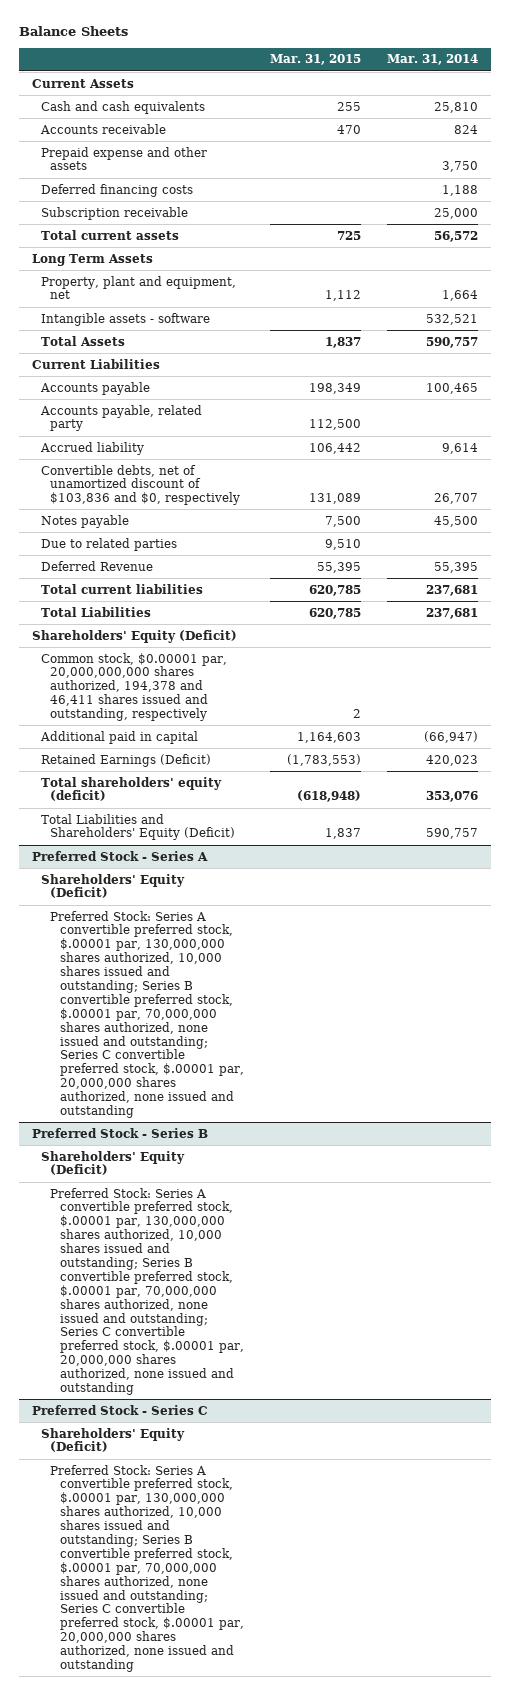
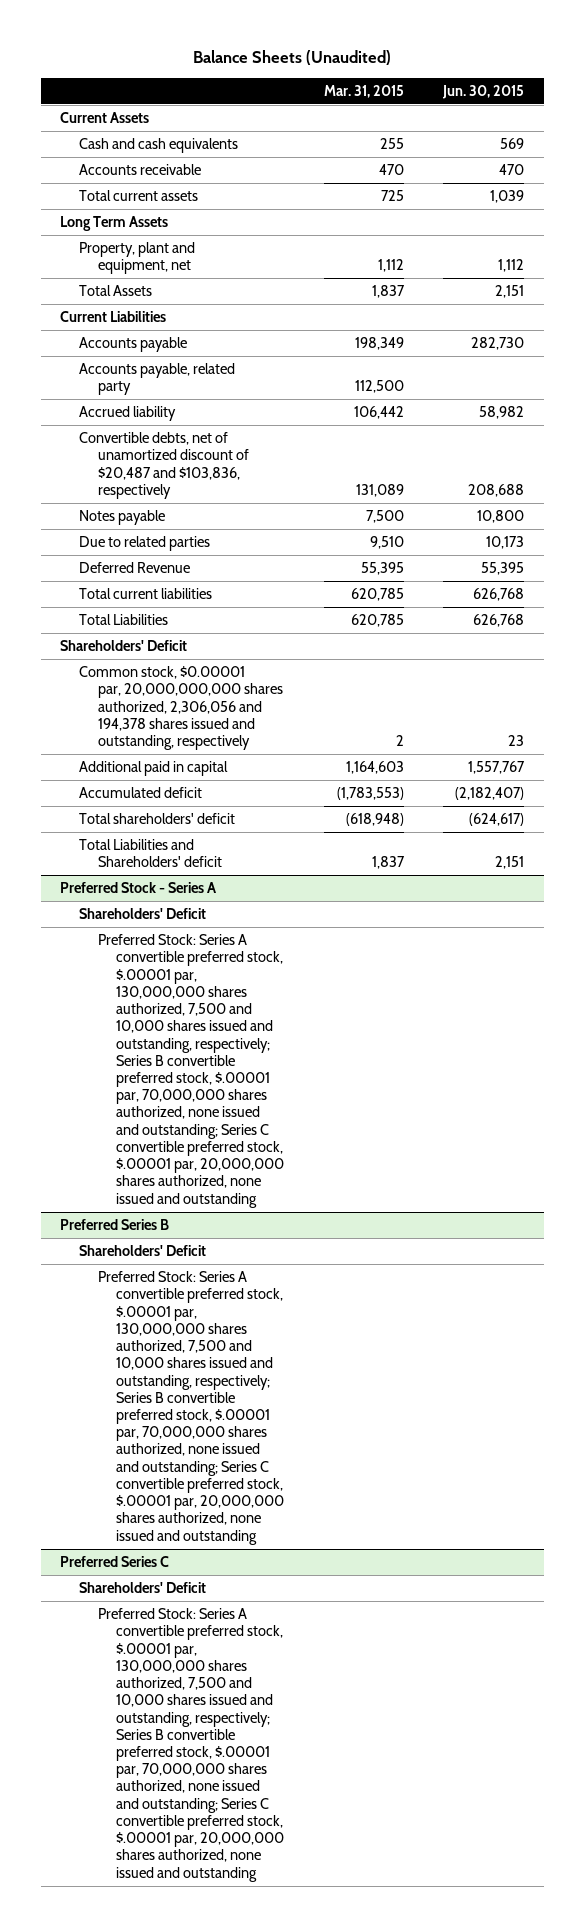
[18,26,128,37] Balance Sheets -> [193,50,392,66] Balance Sheets (Unaudited)
[387,54,479,66] Mar. 31, 2014 -> none
none -> [442,84,525,99] Jun. 30, 2015
[41,146,208,171] Prepaid expense and other assets -> none
[41,183,194,197] Deferred financing costs -> none
[41,206,189,220] Subscription receivable -> none
[41,312,211,326] Intangible assets - software -> none
[41,464,241,506] Convertible debts, net of unamortized discount of $103,836 and $0, respectively -> [79,432,249,499] Convertible debts, net of unamortized discount of $20,487 and $103,836, respectively
[31,629,237,643] Shareholders' Equity (Deficit) -> [60,640,188,652] Shareholders' Deficit
[41,652,228,722] Common stock, $0.00001 par, 20,000,000,000 shares authorized, 194,378 and 46,411 shares issued and outstanding, respectively -> [79,666,283,751] Common stock, $0.00001 par, 20,000,000,000 shares authorized, 2,306,056 and 194,378 shares issued and outstanding, respectively
[41,753,212,767] Retained Earnings (Deficit) -> [79,787,203,799] Accumulated deficit
[41,776,223,802] Total shareholders' equity (deficit) -> [79,813,236,825] Total shareholders' deficit
[41,813,236,841] Total Liabilities and Shareholders' Equity (Deficit) -> [79,839,222,868] Total Liabilities and Shareholders' deficit
[41,873,186,899] Shareholders' Equity (Deficit) -> [79,908,207,920] Shareholders' Deficit
[50,910,244,1119] Preferred Stock: Series A convertible preferred stock, $.00001 par, 130,000,000 shares authorized, 10,000 shares issued and outstanding; Series B convertible preferred stock, $.00001 par, 70,000,000 shares authorized, none issued and outstanding; Series C convertible preferred stock, $.00001 par, 20,000,000 shares authorized, none issued and outstanding -> [97,934,285,1208] Preferred Stock: Series A convertible preferred stock, $.00001 par, 130,000,000 shares authorized, 7,500 and 10,000 shares issued and outstanding, respectively; Series B convertible preferred stock, $.00001 par, 70,000,000 shares authorized, none issued and outstanding; Series C convertible preferred stock, $.00001 par, 20,000,000 shares authorized, none issued and outstanding
[31,1127,208,1138] Preferred Stock - Series B -> [60,1219,170,1231] Preferred Series B
[41,1150,186,1176] Shareholders' Equity (Deficit) -> [79,1245,207,1257] Shareholders' Deficit
[50,1187,244,1396] Preferred Stock: Series A convertible preferred stock, $.00001 par, 130,000,000 shares authorized, 10,000 shares issued and outstanding; Series B convertible preferred stock, $.00001 par, 70,000,000 shares authorized, none issued and outstanding; Series C convertible preferred stock, $.00001 par, 20,000,000 shares authorized, none issued and outstanding -> [97,1271,285,1545] Preferred Stock: Series A convertible preferred stock, $.00001 par, 130,000,000 shares authorized, 7,500 and 10,000 shares issued and outstanding, respectively; Series B convertible preferred stock, $.00001 par, 70,000,000 shares authorized, none issued and outstanding; Series C convertible preferred stock, $.00001 par, 20,000,000 shares authorized, none issued and outstanding
[31,1404,208,1415] Preferred Stock - Series C -> [60,1556,170,1568] Preferred Series C
[41,1427,186,1453] Shareholders' Equity (Deficit) -> [79,1582,207,1594] Shareholders' Deficit
[50,1464,244,1673] Preferred Stock: Series A convertible preferred stock, $.00001 par, 130,000,000 shares authorized, 10,000 shares issued and outstanding; Series B convertible preferred stock, $.00001 par, 70,000,000 shares authorized, none issued and outstanding; Series C convertible preferred stock, $.00001 par, 20,000,000 shares authorized, none issued and outstanding -> [97,1608,285,1882] Preferred Stock: Series A convertible preferred stock, $.00001 par, 130,000,000 shares authorized, 7,500 and 10,000 shares issued and outstanding, respectively; Series B convertible preferred stock, $.00001 par, 70,000,000 shares authorized, none issued and outstanding; Series C convertible preferred stock, $.00001 par, 20,000,000 shares authorized, none issued and outstanding

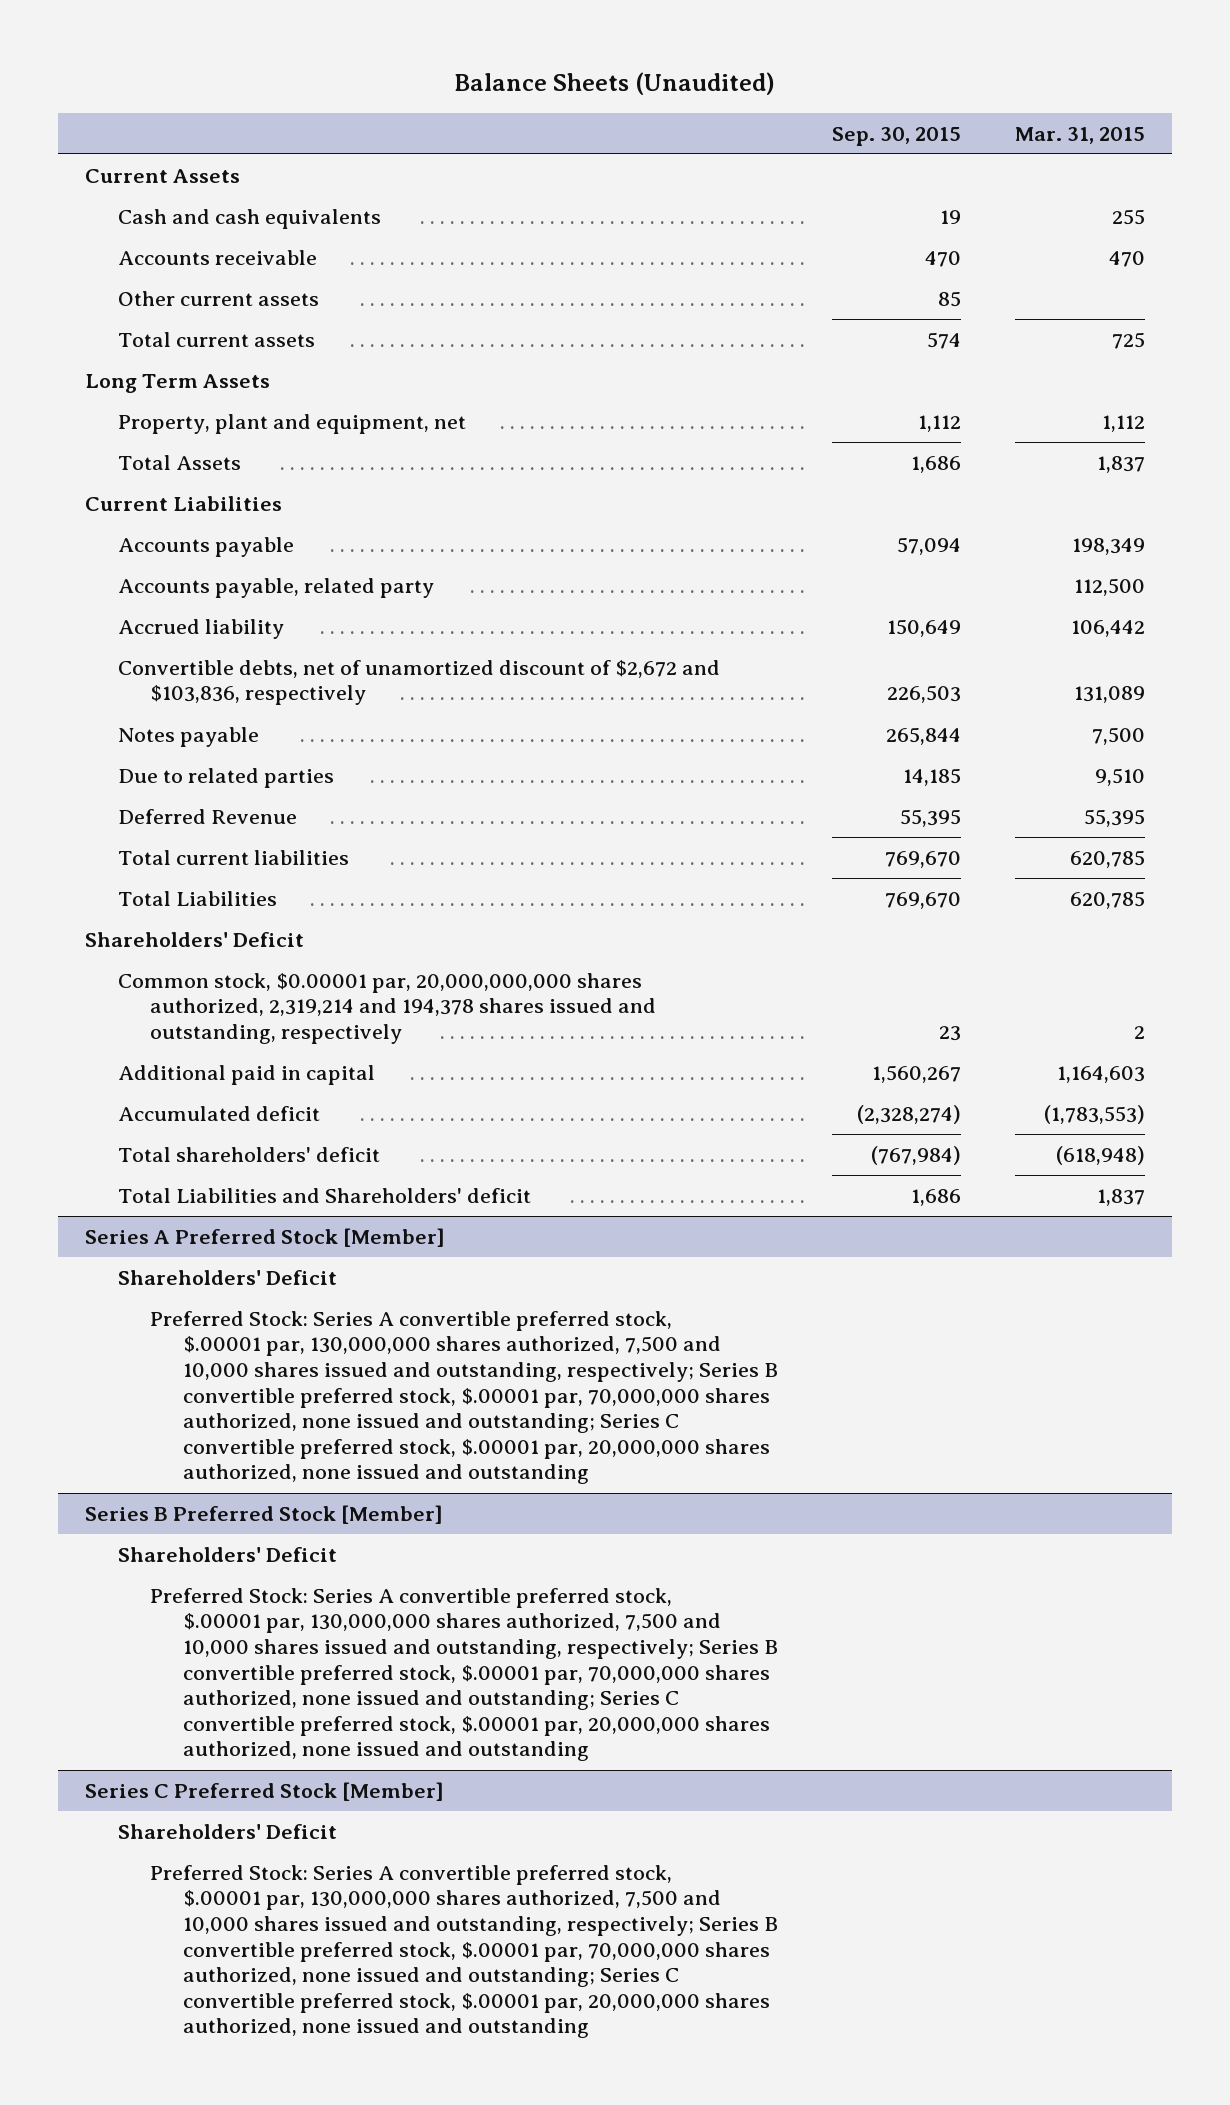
[442,84,525,99] Jun. 30, 2015 -> none
none -> [831,126,961,146] Sep. 30, 2015
none -> [117,290,319,306] Other current assets
[79,432,249,499] Convertible debts, net of unamortized discount of $20,487 and $103,836, respectively -> [117,659,720,706] Convertible debts, net of unamortized discount of $2,672 and $103,836, respectively
[79,666,283,751] Common stock, $0.00001 par, 20,000,000,000 shares authorized, 2,306,056 and 194,378 shares issued and outstanding, respectively -> [117,972,657,1045] Common stock, $0.00001 par, 20,000,000,000 shares authorized, 2,319,214 and 194,378 shares issued and outstanding, respectively
[60,882,218,894] Preferred Stock - Series A -> [85,1227,446,1247] Series A Preferred Stock [Member]
[60,1219,170,1231] Preferred Series B -> [85,1504,444,1524] Series B Preferred Stock [Member]
[60,1556,170,1568] Preferred Series C -> [85,1781,445,1801] Series C Preferred Stock [Member]

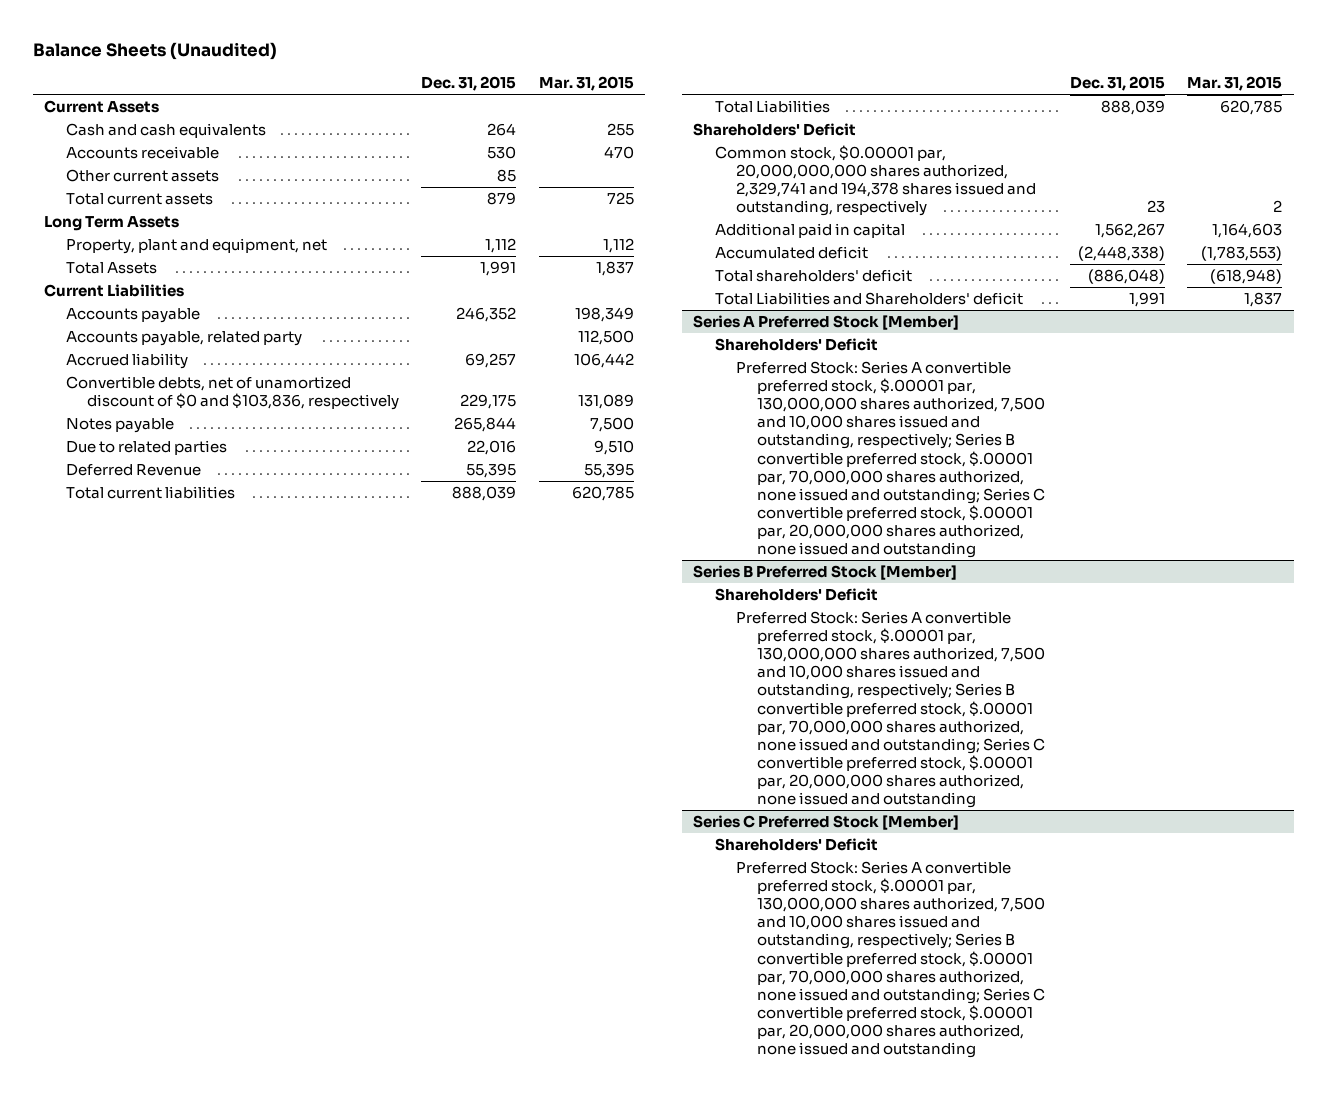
[831,126,961,146] Sep. 30, 2015 -> none
none -> [421,76,517,92] Dec. 31, 2015
[117,659,720,706] Convertible debts, net of unamortized discount of $2,672 and $103,836, respectively -> [65,375,399,411] Convertible debts, net of unamortized discount of $0 and $103,836, respectively
[117,972,657,1045] Common stock, $0.00001 par, 20,000,000,000 shares authorized, 2,319,214 and 194,378 shares issued and outstanding, respectively -> [714,144,1036,217] Common stock, $0.00001 par, 20,000,000,000 shares authorized, 2,329,741 and 194,378 shares issued and outstanding, respectively

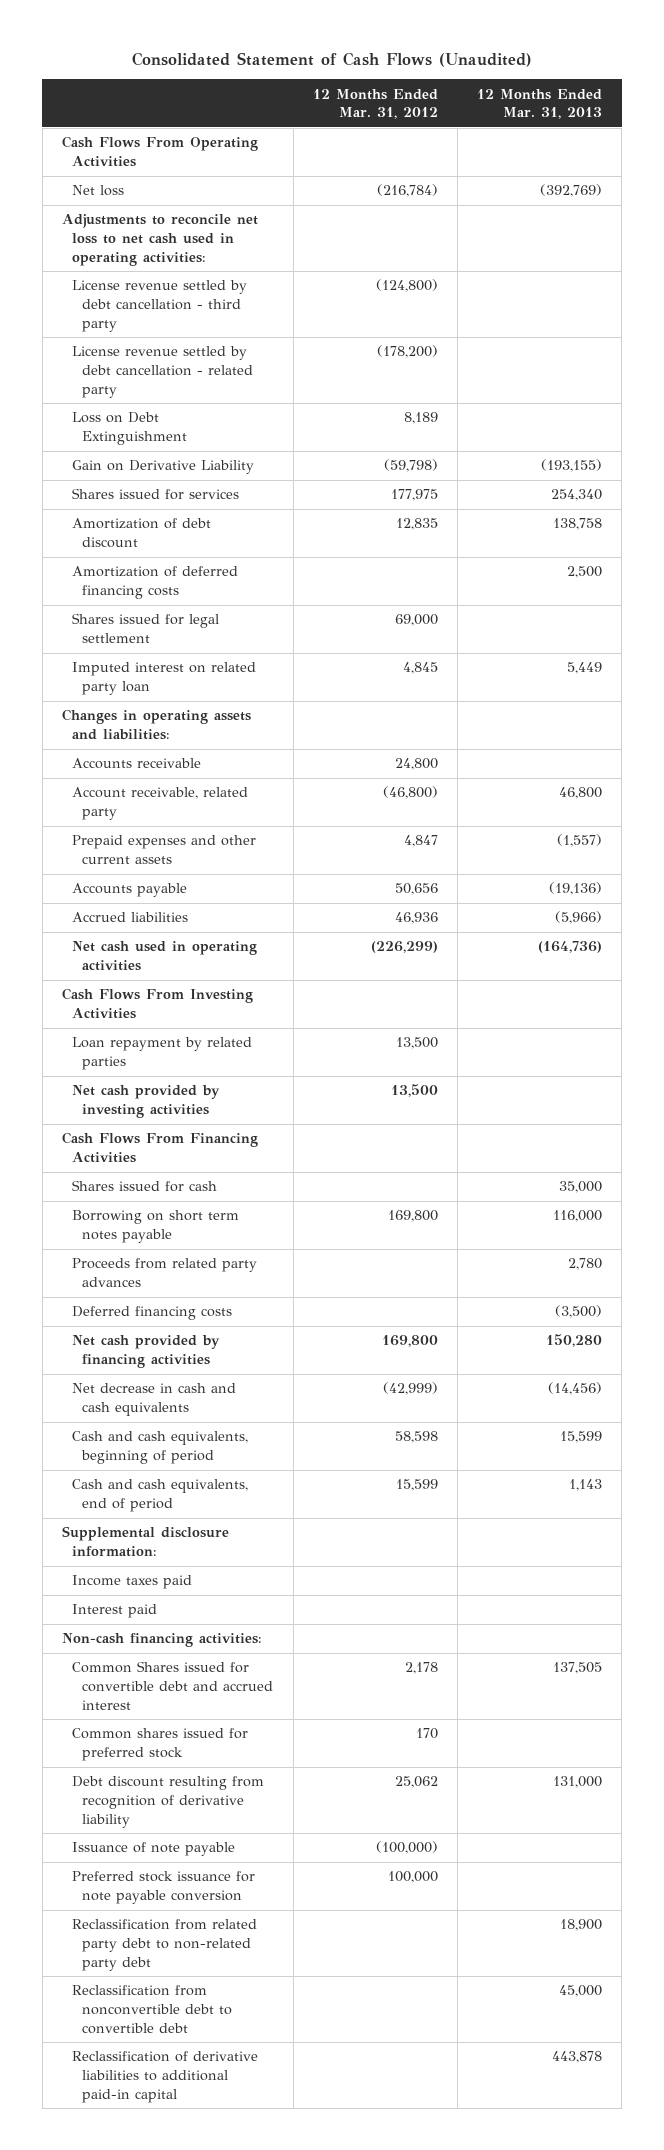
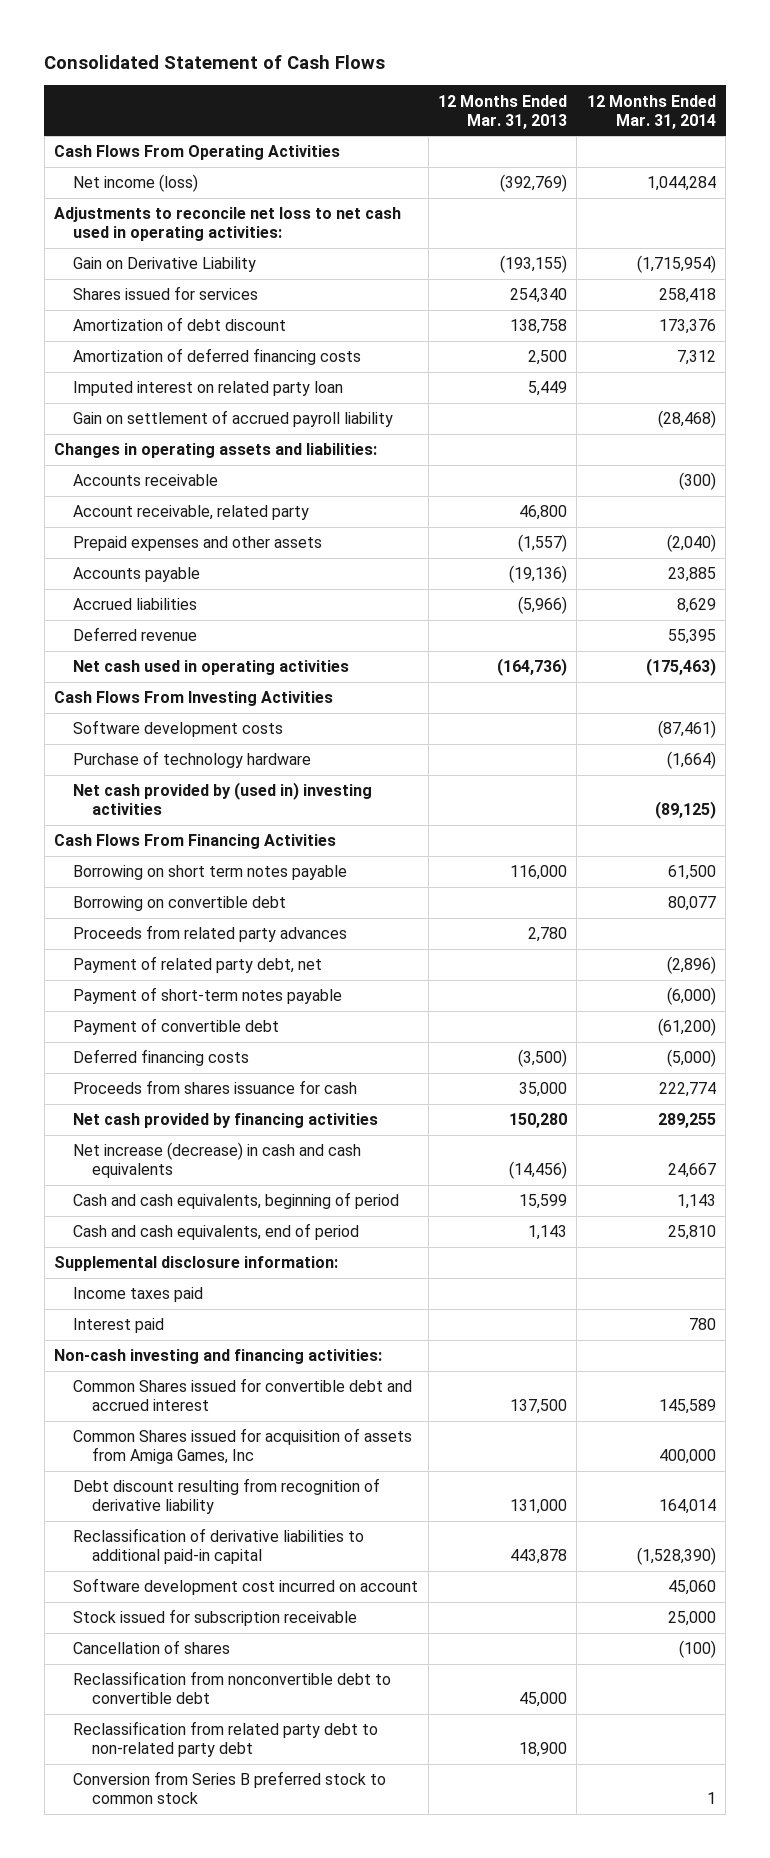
[132,51,533,67] Consolidated Statement of Cash Flows (Unaudited) -> [44,55,386,70] Consolidated Statement of Cash Flows
[312,88,438,120] 12 Months Ended Mar. 31, 2012 -> none
none -> [586,94,716,129] 12 Months Ended Mar. 31, 2014
[72,185,125,197] Net loss -> [73,174,199,193] Net income (loss)
[72,280,248,332] License revenue settled by debt cancellation - third party -> none
[72,346,254,398] License revenue settled by debt cancellation - related party -> none
[72,412,188,446] Loss on Debt Extinguishment -> none
[72,613,220,644] Shares issued for legal settlement -> none
none -> [73,410,394,428] Gain on settlement of accrued payroll liability
[72,835,257,865] Prepaid expenses and other current assets -> [73,536,323,552] Prepaid expenses and other assets
none -> [73,627,198,642] Deferred revenue
[72,1037,253,1071] Loan repayment by related parties -> none
none -> [73,720,284,738] Software development costs
none -> [73,751,312,769] Purchase of technology hardware
[72,1085,221,1119] Net cash provided by investing activities -> [73,782,373,816] Net cash provided by (used in) investing activities
[72,1180,218,1193] Shares issued for cash -> none
none -> [73,896,287,912] Borrowing on convertible debt
none -> [73,956,323,974] Payment of related party debt, net
none -> [73,987,343,1005] Payment of short-term notes payable
none -> [73,1018,280,1036] Payment of convertible debt
none -> [73,1080,358,1095] Proceeds from shares issuance for cash
[72,1383,237,1417] Net decrease in cash and cash equivalents -> [73,1142,362,1179] Net increase (decrease) in cash and cash equivalents
[72,1728,249,1762] Common shares issued for preferred stock -> none
[61,1633,262,1648] Non-cash financing activities: -> [54,1349,383,1365] Non-cash investing and financing activities:
[553,1662,603,1675] 137,505 -> [509,1399,567,1415] 137,500
none -> [73,1428,413,1465] Common Shares issued for acquisition of assets from Amiga Games, Inc
[72,1842,236,1857] Issuance of note payable -> none
[72,1871,256,1905] Preferred stock issuance for note payable conversion -> none
none -> [73,1578,419,1596] Software development cost incurred on account
none -> [73,1609,358,1627] Stock issued for subscription receivable
none -> [73,1640,231,1655] Cancellation of shares
[72,1985,233,2034] Reclassification from nonconvertible debt to convertible debt -> [73,1671,392,1705] Reclassification from nonconvertible debt to convertible debt
[72,1919,258,1971] Reclassification from related party debt to non-related party debt -> [73,1721,379,1758] Reclassification from related party debt to non-related party debt
none -> [73,1771,387,1805] Conversion from Series B preferred stock to common stock

